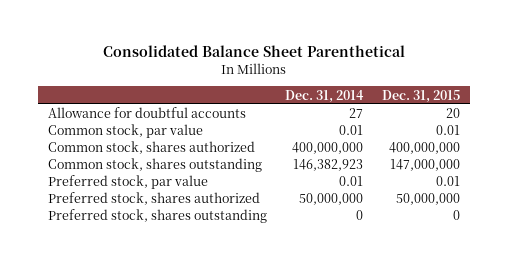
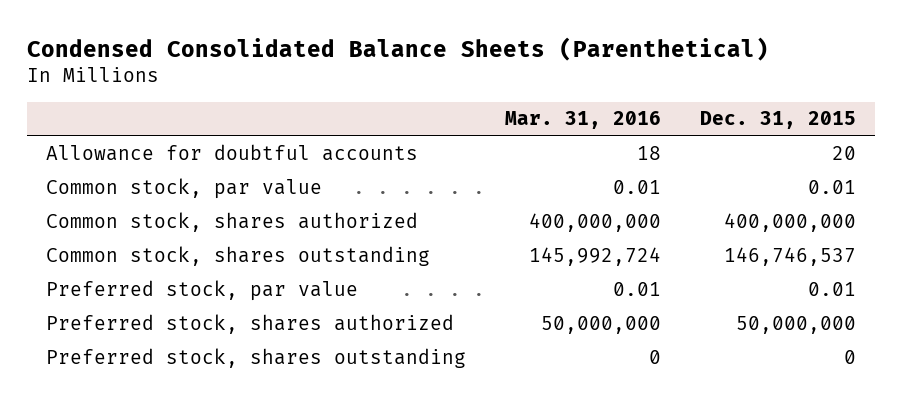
[102,45,405,58] Consolidated Balance Sheet Parenthetical -> [26,36,769,61] Condensed Consolidated Balance Sheets (Parenthetical)
[285,89,365,103] Dec. 31, 2014 -> none
none -> [504,111,661,130] Mar. 31, 2016
[390,159,461,172] 147,000,000 -> [723,246,856,266] 146,746,537

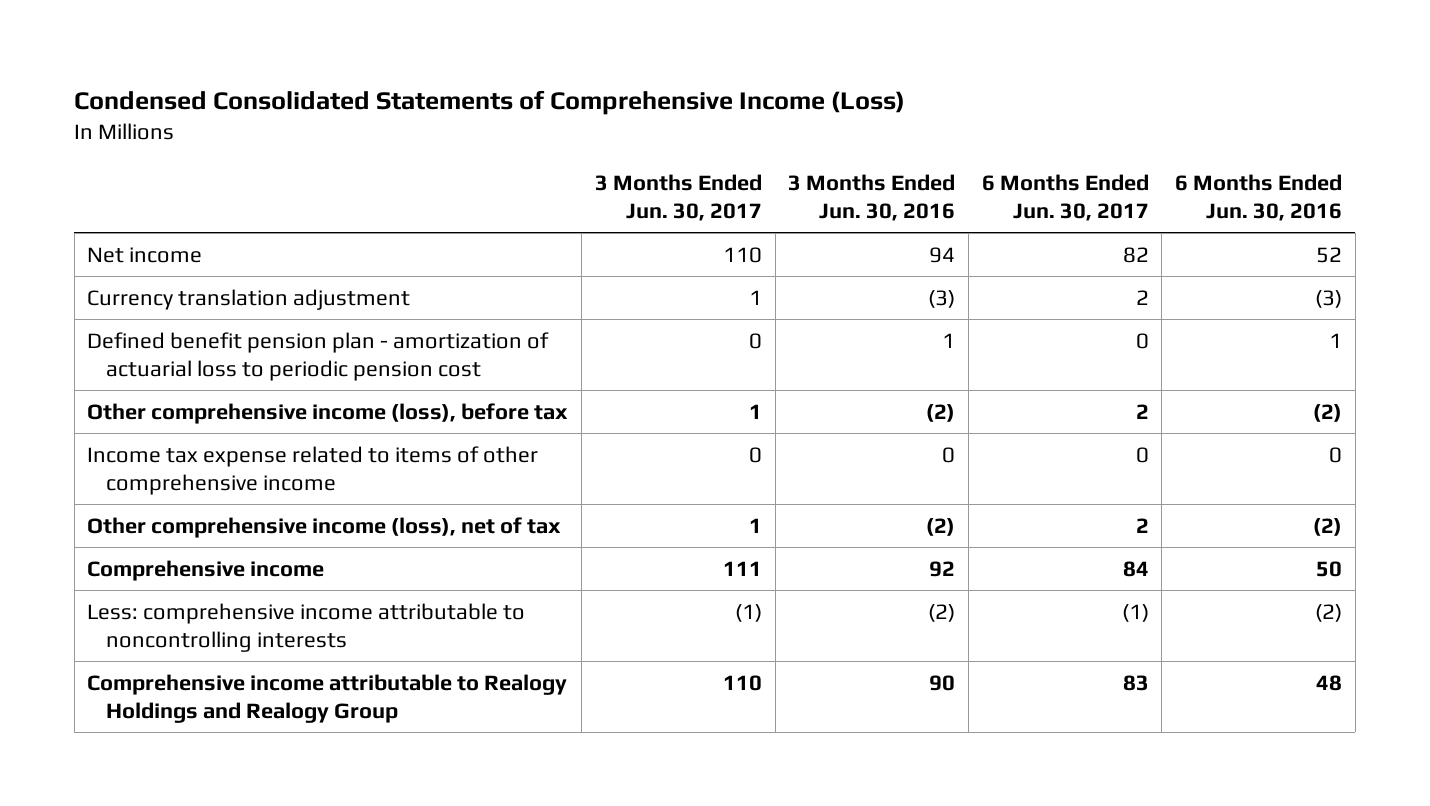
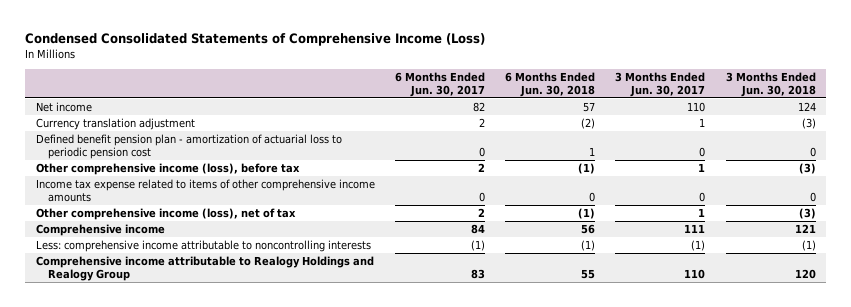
[788,173,956,221] 3 Months Ended Jun. 30, 2016 -> none
[1175,173,1343,221] 6 Months Ended Jun. 30, 2016 -> none
none -> [505,72,596,98] 6 Months Ended Jun. 30, 2018
none -> [725,72,816,98] 3 Months Ended Jun. 30, 2018
[87,445,539,495] Income tax expense related to items of other comprehensive income -> [35,179,375,202] Income tax expense related to items of other comprehensive income amounts

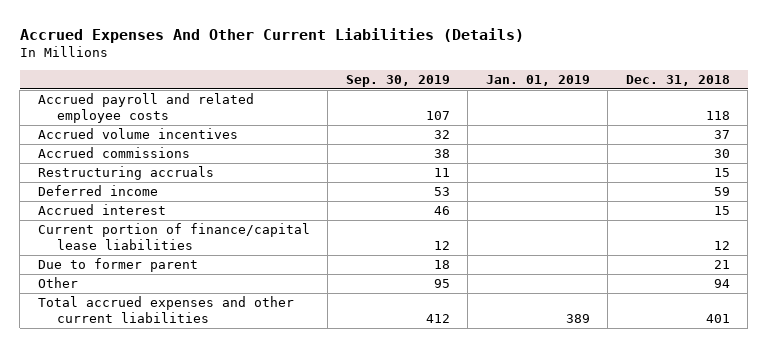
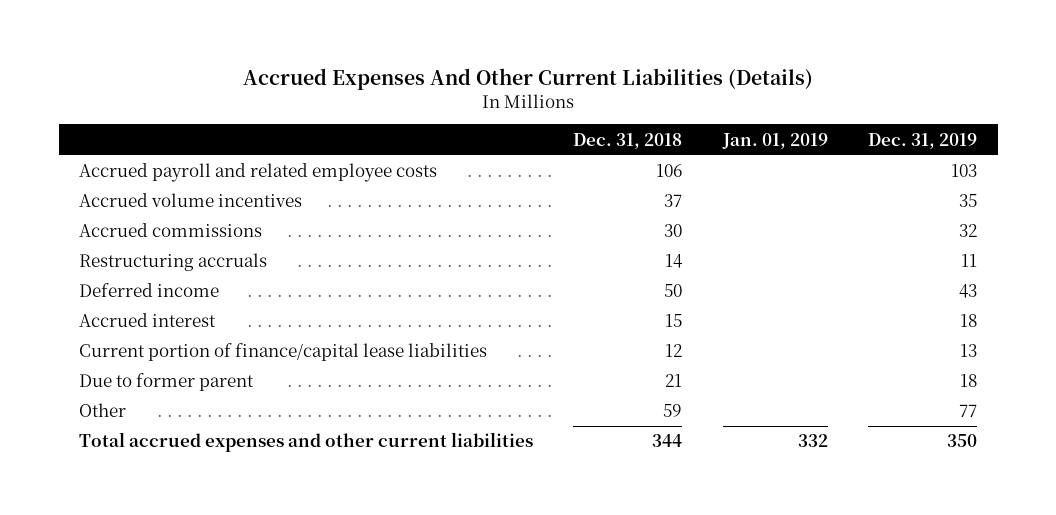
[345,74,450,87] Sep. 30, 2019 -> none
none -> [868,132,978,149] Dec. 31, 2019
[705,111,730,121] 118 -> [656,164,683,178] 106
[713,168,730,178] 15 -> [665,254,684,269] 14
[713,187,730,197] 59 -> [664,284,683,298] 50
[713,279,730,289] 94 -> [663,404,683,418] 59
[565,314,590,324] 389 -> [797,434,828,448] 332
[705,314,730,324] 401 -> [652,434,683,448] 344

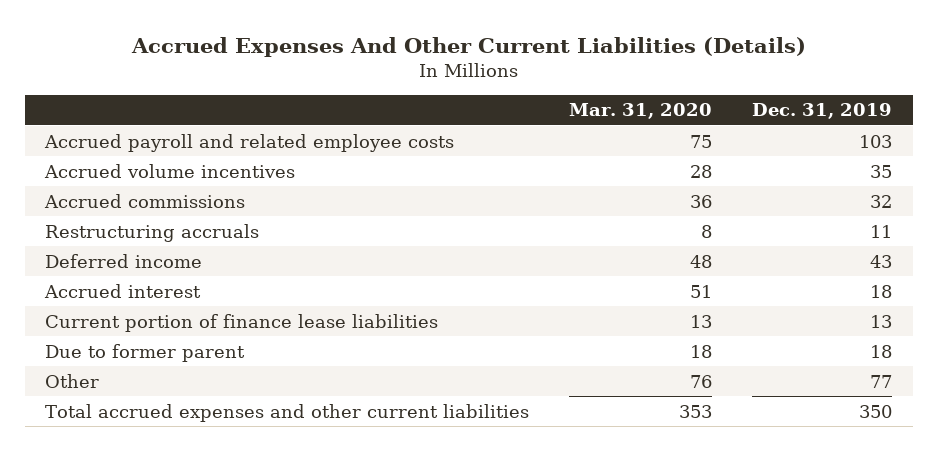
[573,132,683,149] Dec. 31, 2018 -> none
[721,132,828,149] Jan. 01, 2019 -> none
none -> [569,103,713,120] Mar. 31, 2020
[78,343,487,362] Current portion of finance/capital lease liabilities -> [44,313,438,332] Current portion of finance lease liabilities

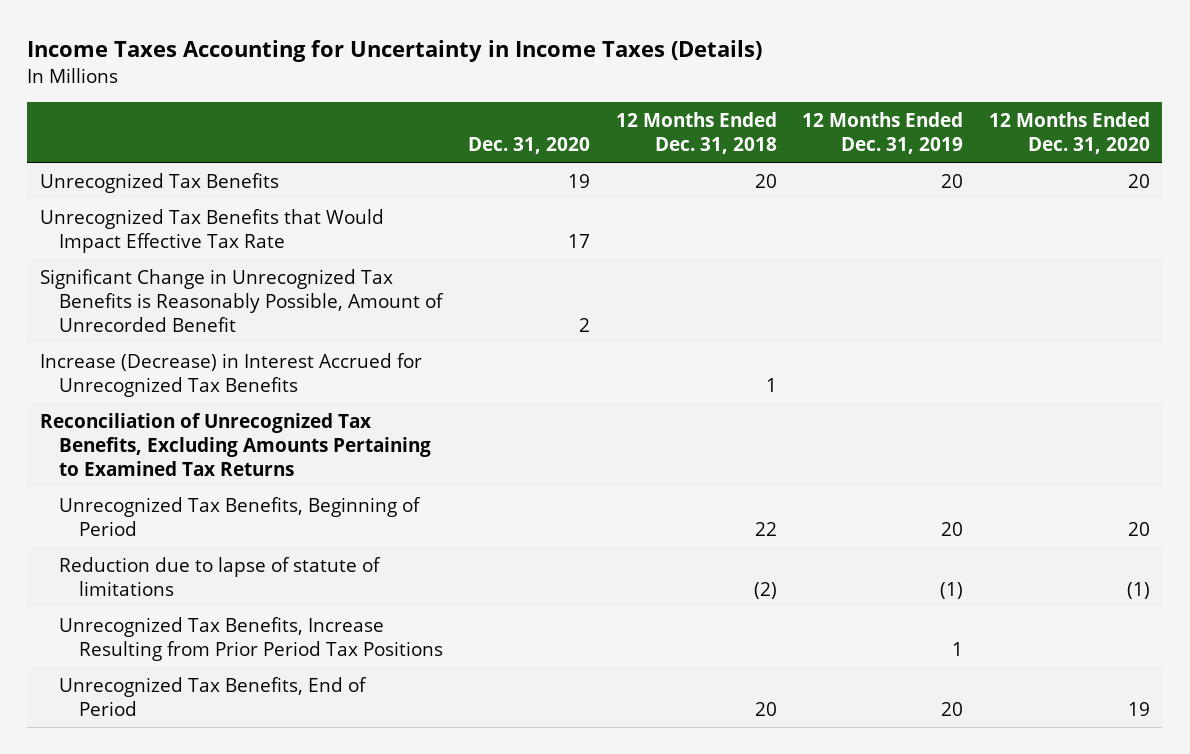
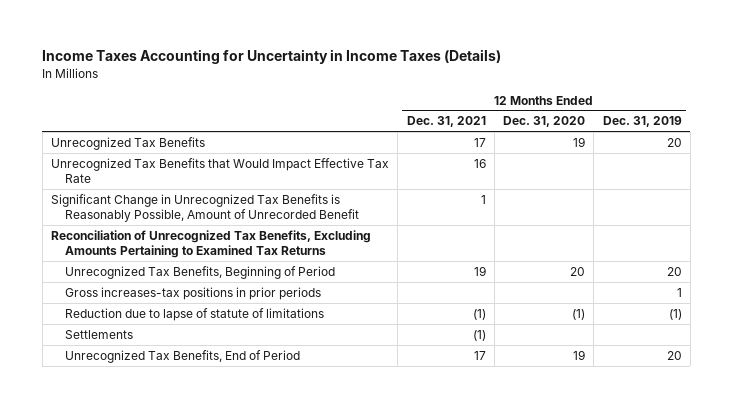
[468,136,591,154] Dec. 31, 2020 -> none
[615,112,777,154] 12 Months Ended Dec. 31, 2018 -> none
none -> [406,116,486,128] Dec. 31, 2021
[1127,173,1150,188] 20 -> [573,136,586,147] 19
[40,352,423,397] Increase (Decrease) in Interest Accrued for Unrecognized Tax Benefits -> none
none -> [64,286,321,300] Gross increases-tax positions in prior periods
[59,616,443,661] Unrecognized Tax Benefits, Increase Resulting from Prior Period Tax Positions -> none
none -> [64,329,133,339] Settlements

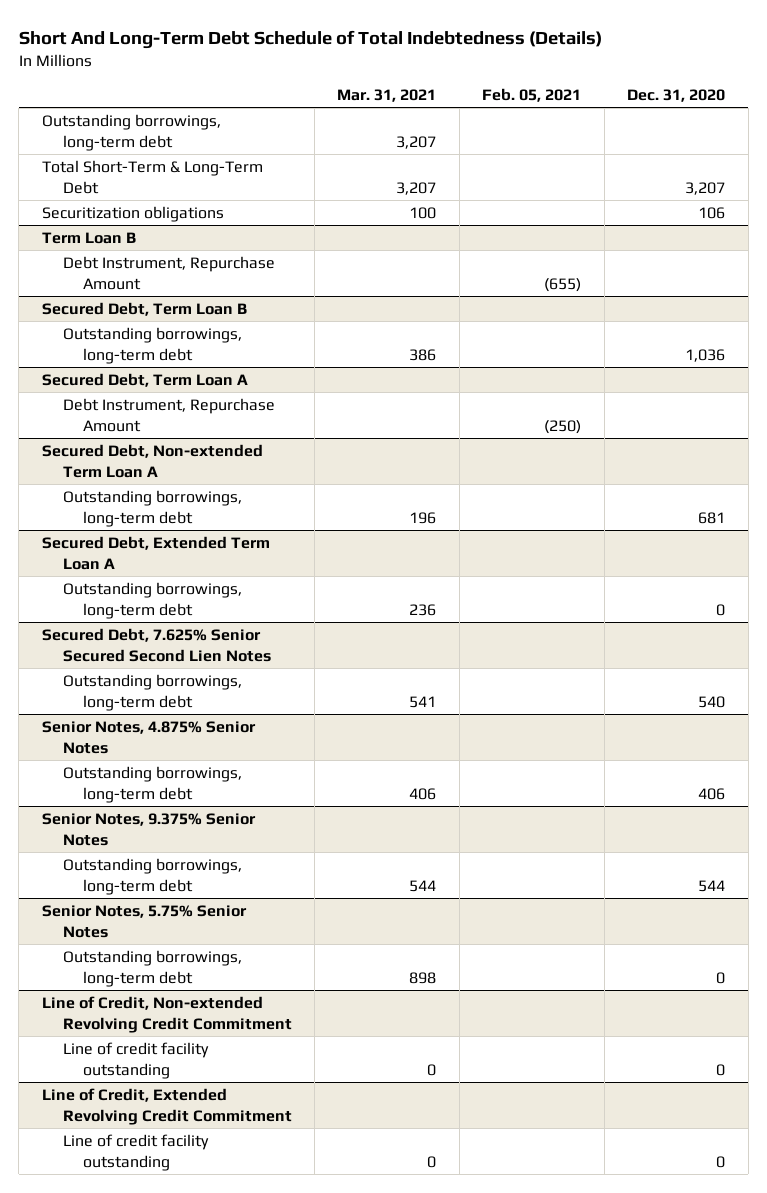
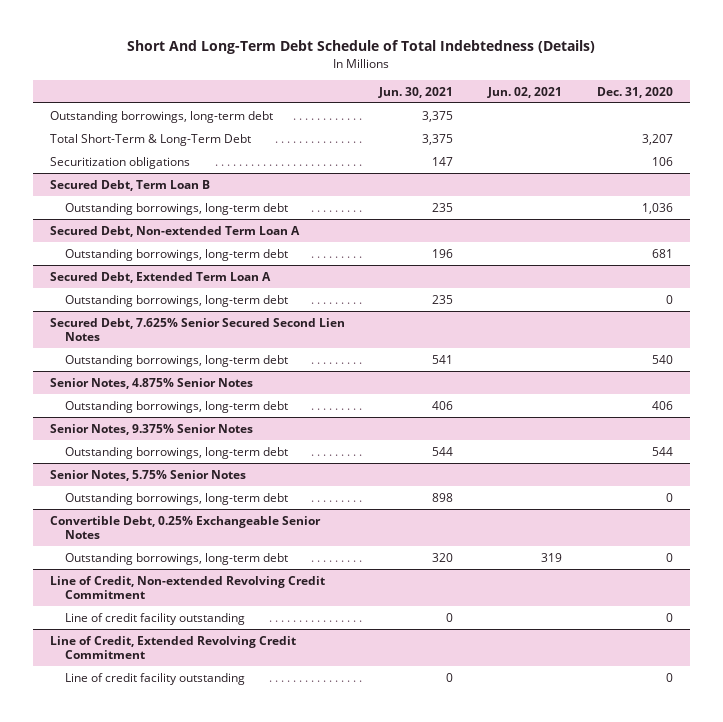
[337,88,437,102] Mar. 31, 2021 -> none
[482,87,582,102] Feb. 05, 2021 -> none
none -> [378,86,454,98] Jun. 30, 2021
none -> [487,86,563,98] Jun. 02, 2021
[41,231,136,244] Term Loan B -> none
[62,255,275,290] Debt Instrument, Repurchase Amount -> none
[41,372,248,387] Secured Debt, Term Loan A -> none
[62,397,275,432] Debt Instrument, Repurchase Amount -> none
none -> [49,515,321,540] Convertible Debt, 0.25% Exchangeable Senior Notes
none -> [64,552,288,565] Outstanding borrowings, long-term debt

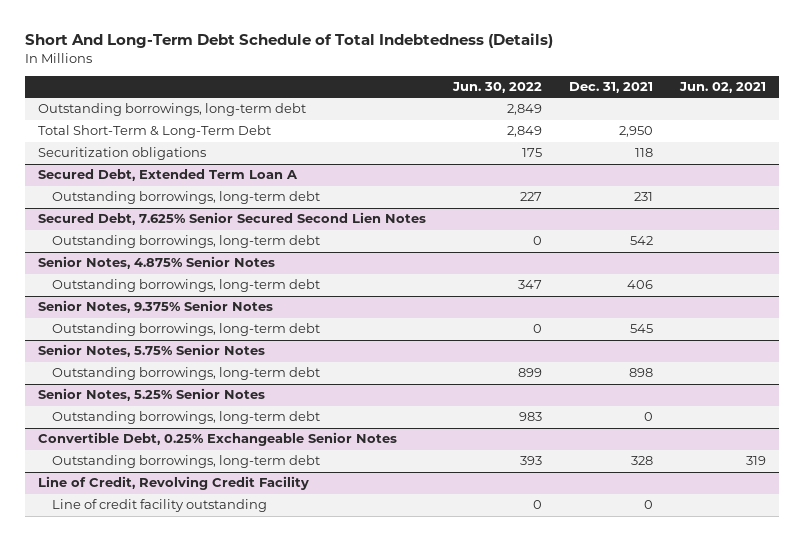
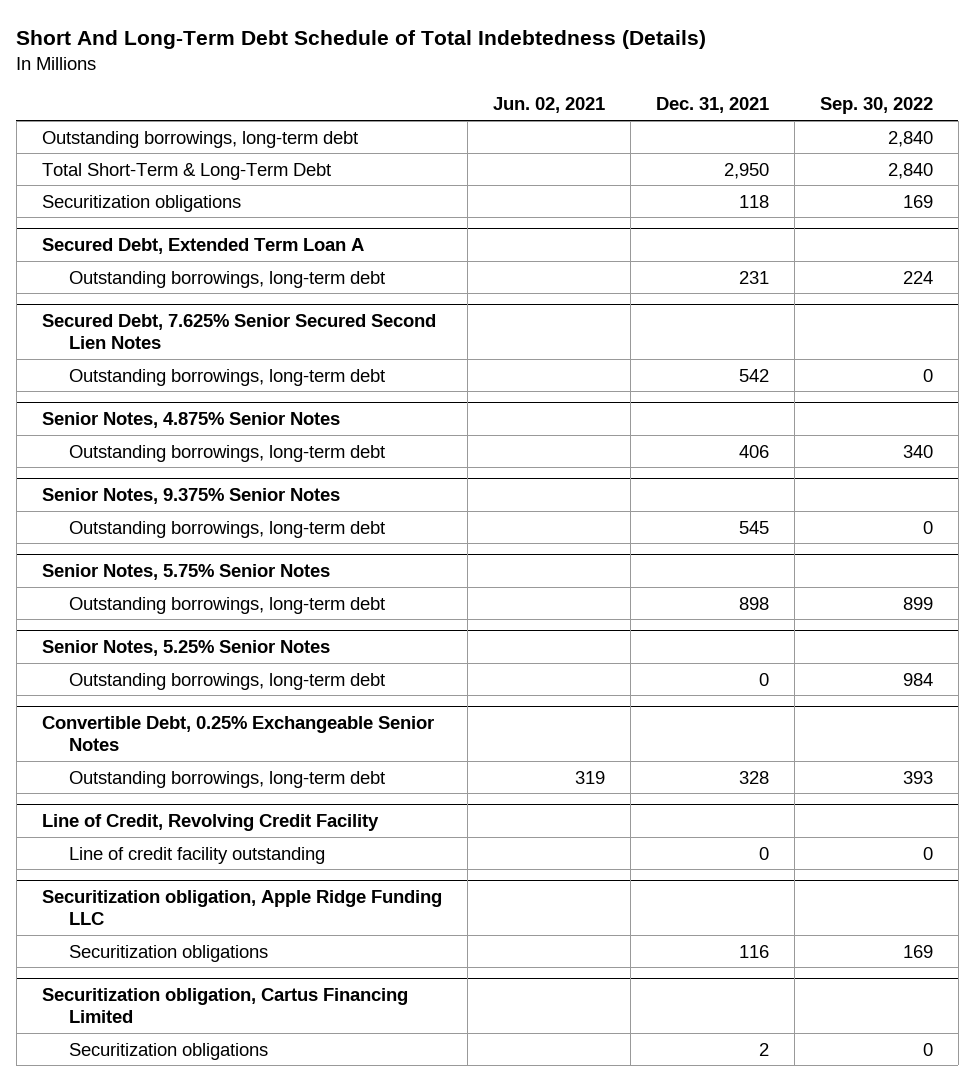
[452,81,543,93] Jun. 30, 2022 -> none
none -> [819,97,933,115] Sep. 30, 2022
none -> [41,889,442,926] Securitization obligation, Apple Ridge Funding LLC
none -> [68,944,268,962] Securitization obligations
none -> [41,987,408,1024] Securitization obligation, Cartus Financing Limited
none -> [68,1042,268,1060] Securitization obligations

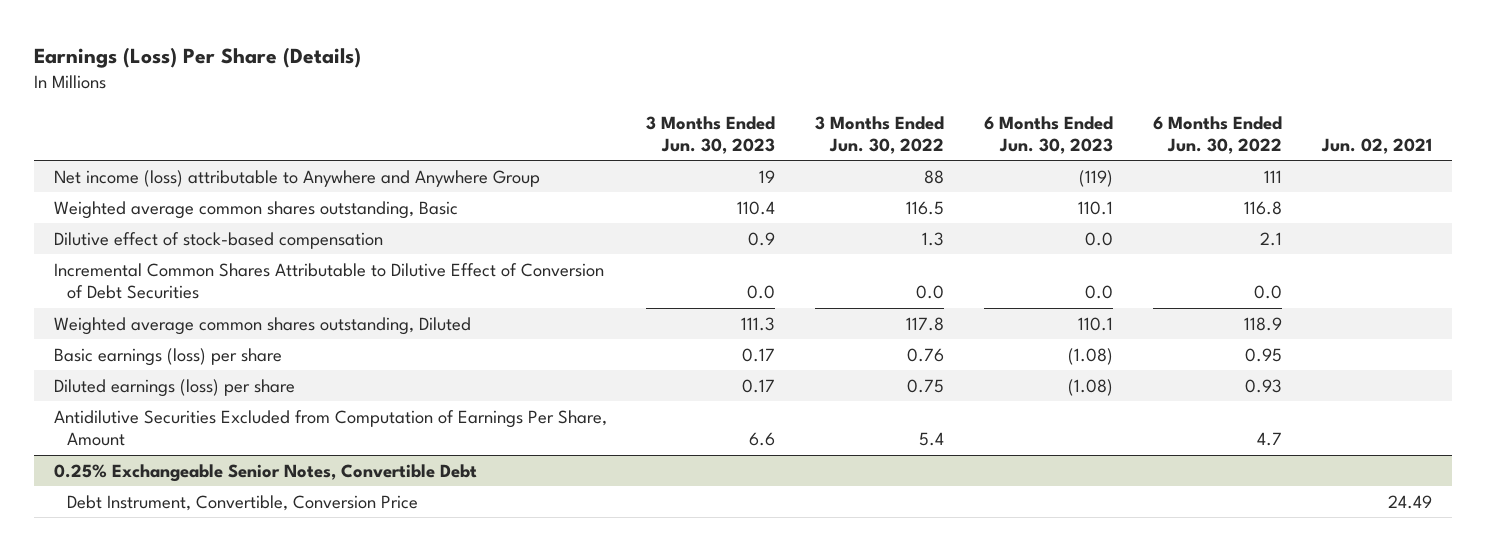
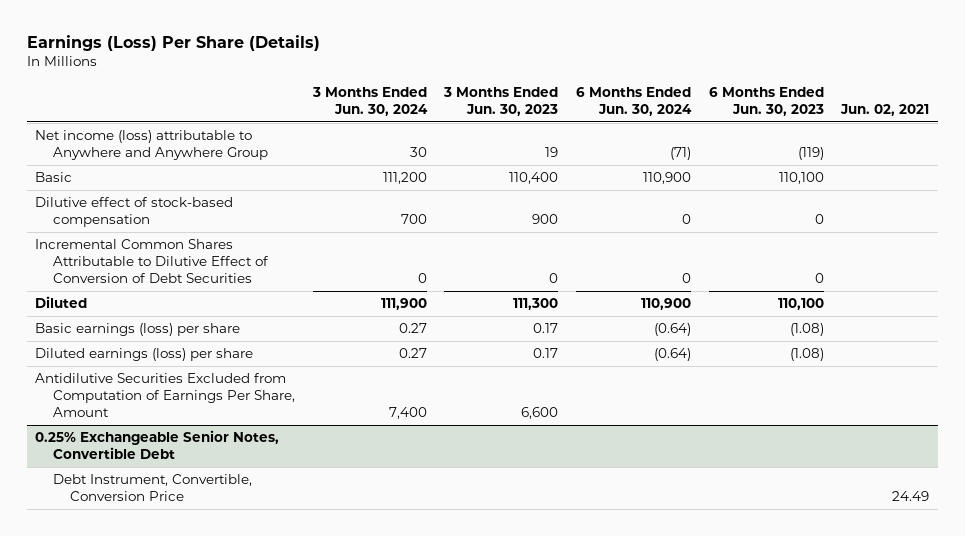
[815,115,945,154] 3 Months Ended Jun. 30, 2022 -> none
[1152,115,1282,154] 6 Months Ended Jun. 30, 2022 -> none
none -> [311,87,428,117] 3 Months Ended Jun. 30, 2024
none -> [575,87,692,117] 6 Months Ended Jun. 30, 2024
[53,200,458,219] Weighted average common shares outstanding, Basic -> none
[53,316,471,335] Weighted average common shares outstanding, Diluted -> none
none -> [35,172,73,183] Basic
[748,231,776,246] 0.9 -> [532,214,559,225] 900
[1085,231,1114,246] 0.0 -> [814,214,824,225] 0
[747,285,776,300] 0.0 -> [549,273,559,284] 0
[1085,285,1114,300] 0.0 -> [814,273,824,284] 0
none -> [35,296,88,309] Diluted
[749,432,776,447] 6.6 -> [521,407,559,420] 6,600

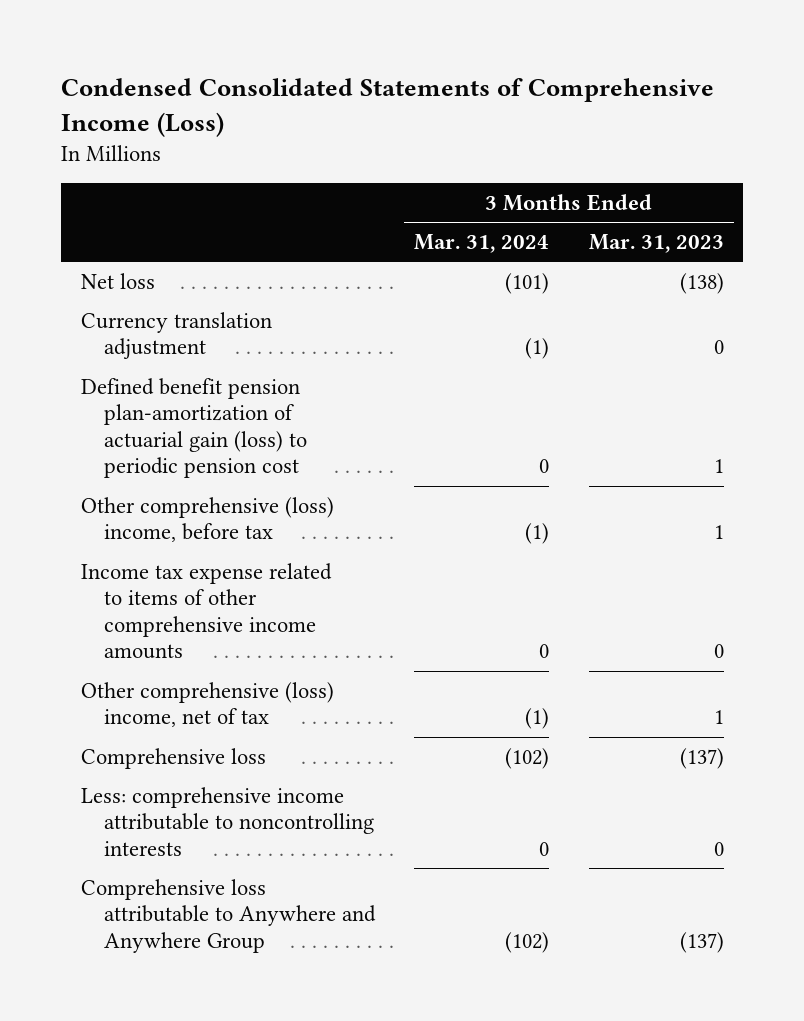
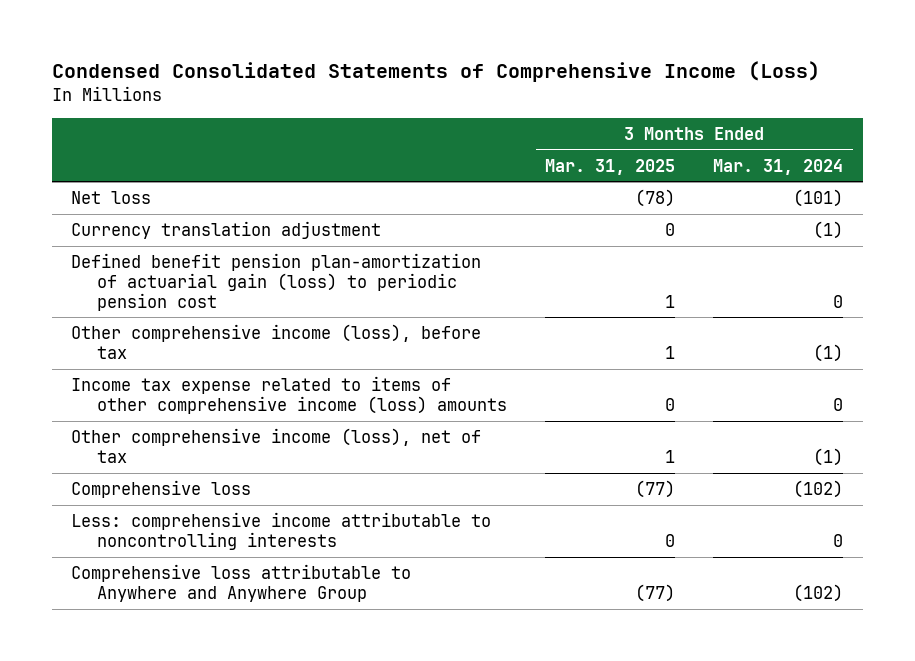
[588,234,724,254] Mar. 31, 2023 -> none
none -> [545,158,676,175] Mar. 31, 2025
[80,496,334,543] Other comprehensive (loss) income, before tax -> [71,324,482,359] Other comprehensive income (loss), before tax
[80,562,332,660] Income tax expense related to items of other comprehensive income amounts -> [71,376,507,414] Income tax expense related to items of other comprehensive income (loss) amounts
[80,681,334,728] Other comprehensive (loss) income, net of tax -> [71,428,482,463] Other comprehensive income (loss), net of tax

